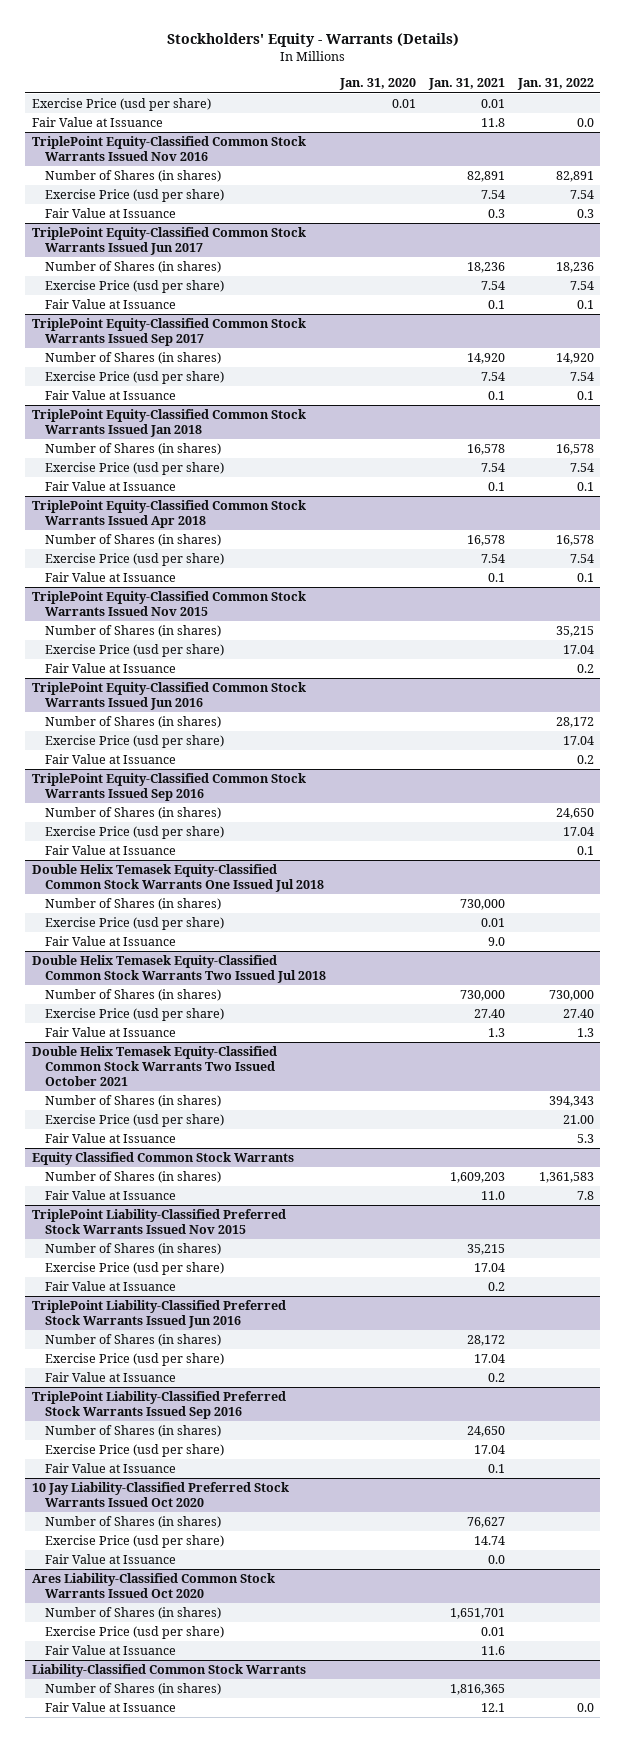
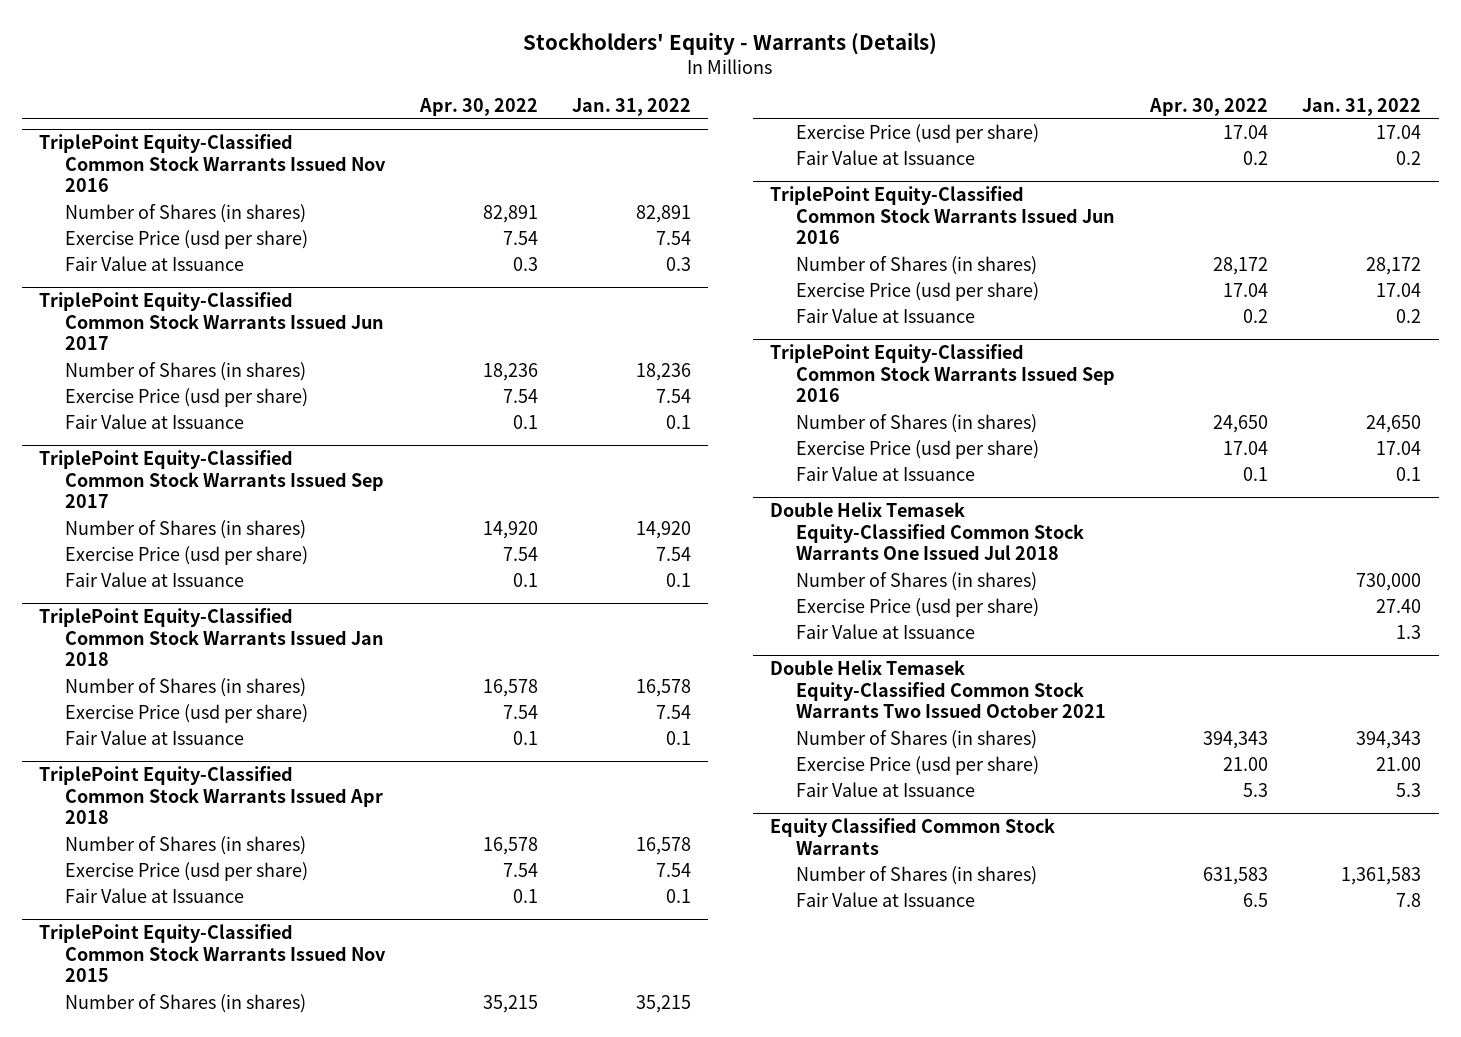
[338,78,416,91] Jan. 31, 2020 -> none
[427,78,505,91] Jan. 31, 2021 -> none
none -> [418,97,538,116] Apr. 30, 2022
[31,98,211,112] Exercise Price (usd per share) -> none
[31,117,163,128] Fair Value at Issuance -> none
[45,898,222,911] Number of Shares (in shares) -> none
[45,917,225,931] Exercise Price (usd per share) -> none
[45,936,177,947] Fair Value at Issuance -> none
[31,955,327,984] Double Helix Temasek Equity-Classified Common Stock Warrants Two Issued Jul 2018 -> none
[31,1209,286,1235] TriplePoint Liability-Classified Preferred Stock Warrants Issued Nov 2015 -> none
[45,1243,222,1256] Number of Shares (in shares) -> none
[45,1262,225,1276] Exercise Price (usd per share) -> none
[45,1281,177,1292] Fair Value at Issuance -> none
[31,1300,286,1329] TriplePoint Liability-Classified Preferred Stock Warrants Issued Jun 2016 -> none
[45,1334,222,1347] Number of Shares (in shares) -> none
[45,1353,225,1367] Exercise Price (usd per share) -> none
[45,1372,177,1383] Fair Value at Issuance -> none
[31,1391,286,1420] TriplePoint Liability-Classified Preferred Stock Warrants Issued Sep 2016 -> none
[45,1425,222,1438] Number of Shares (in shares) -> none
[45,1444,225,1458] Exercise Price (usd per share) -> none
[45,1463,177,1474] Fair Value at Issuance -> none
[31,1482,289,1508] 10 Jay Liability-Classified Preferred Stock Warrants Issued Oct 2020 -> none
[45,1516,222,1529] Number of Shares (in shares) -> none
[45,1535,225,1549] Exercise Price (usd per share) -> none
[45,1554,177,1565] Fair Value at Issuance -> none
[31,1573,275,1599] Ares Liability-Classified Common Stock Warrants Issued Oct 2020 -> none
[45,1607,222,1620] Number of Shares (in shares) -> none
[45,1626,225,1640] Exercise Price (usd per share) -> none
[45,1645,177,1656] Fair Value at Issuance -> none
[31,1664,306,1678] Liability-Classified Common Stock Warrants -> none
[45,1683,222,1696] Number of Shares (in shares) -> none
[45,1702,177,1713] Fair Value at Issuance -> none

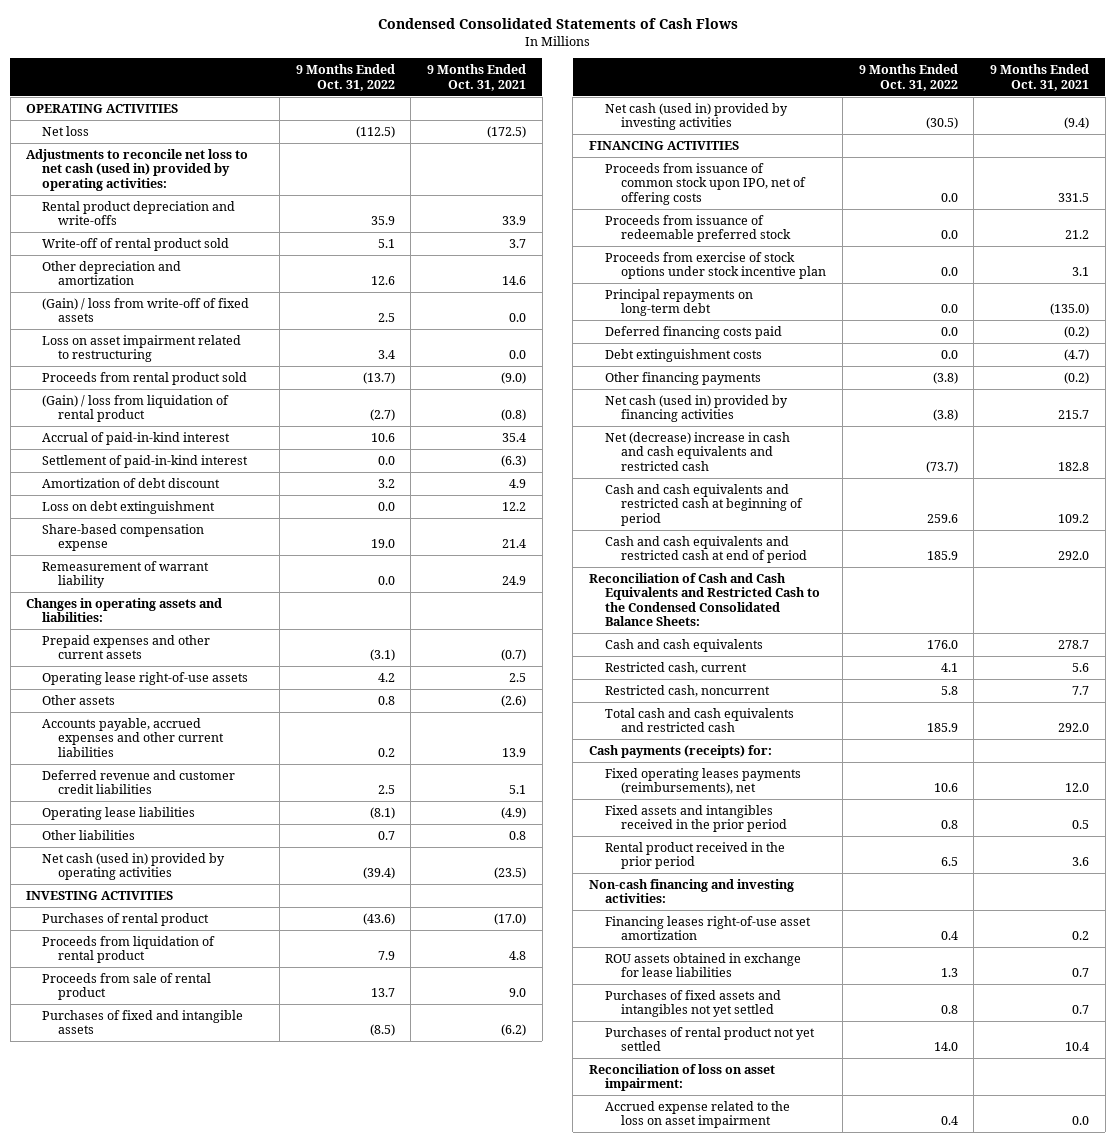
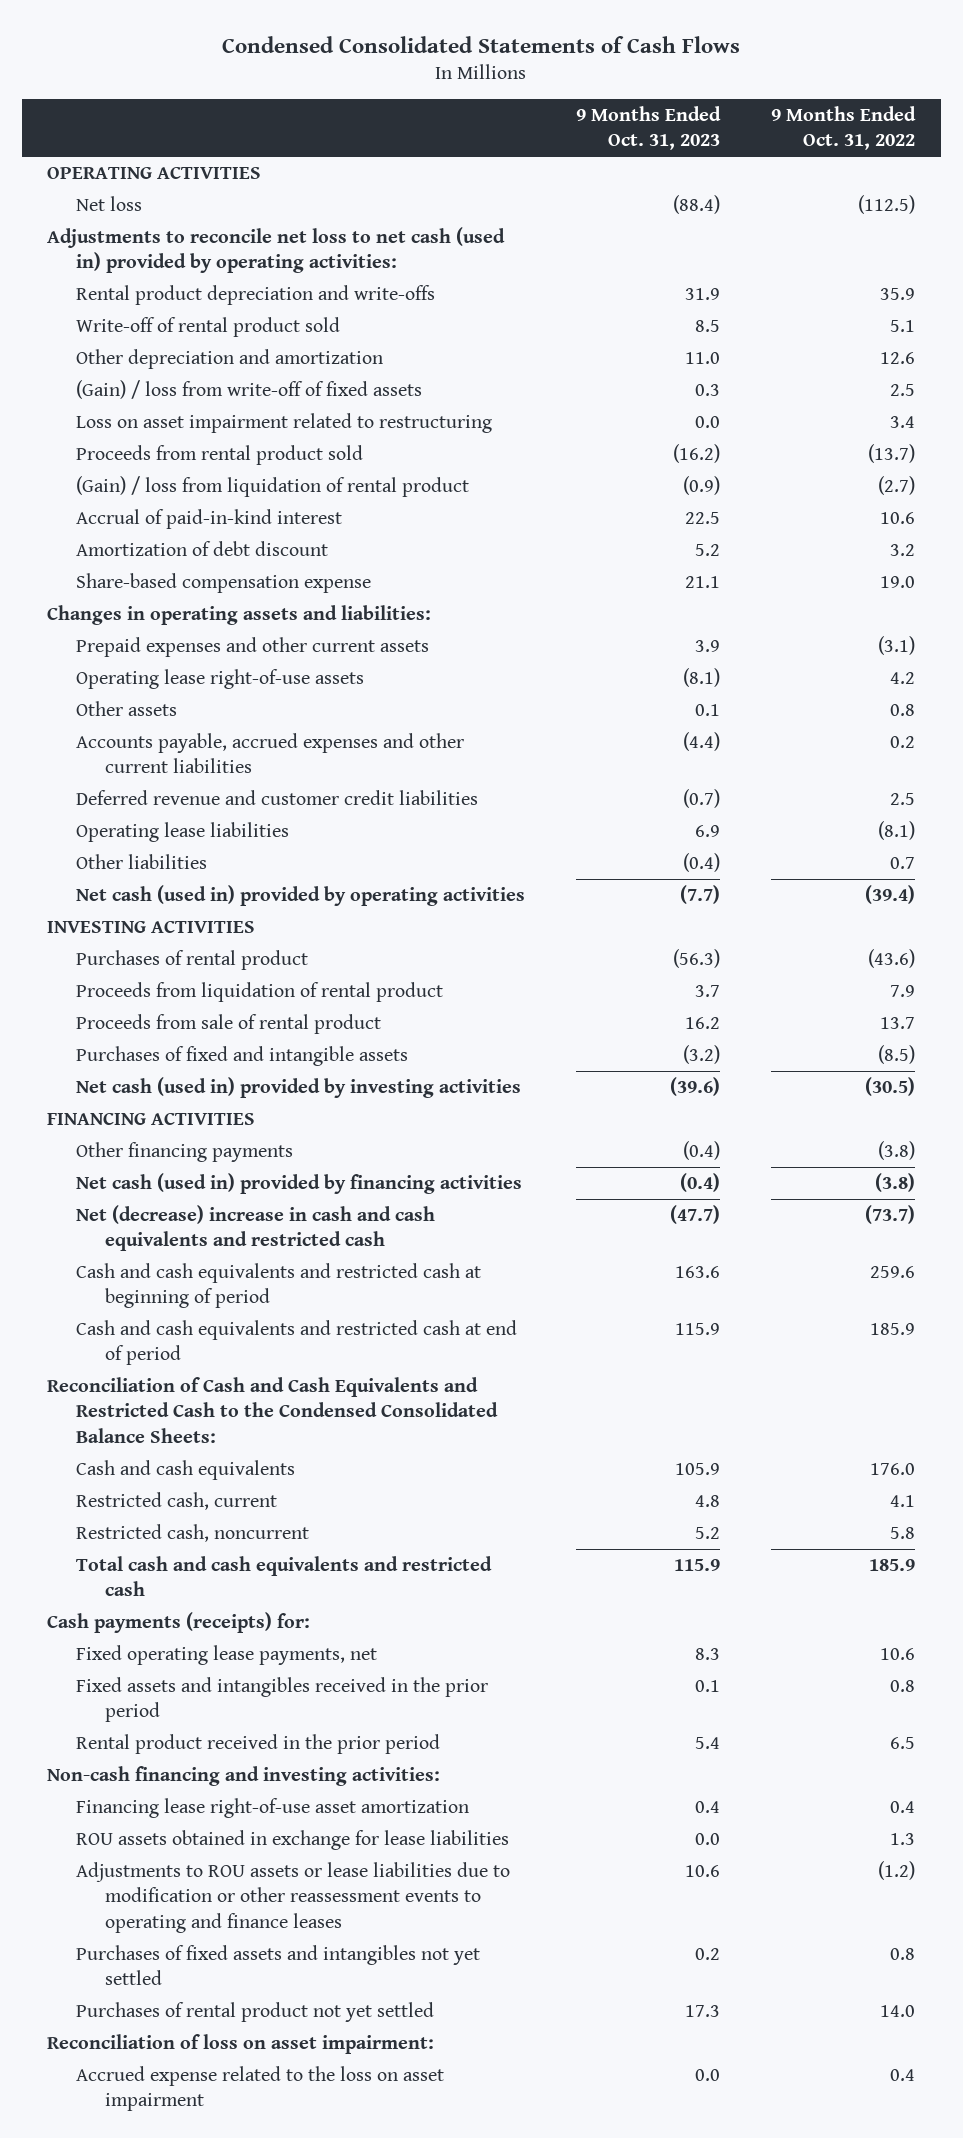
[426,64,526,91] 9 Months Ended Oct. 31, 2021 -> none
none -> [576,106,722,151] 9 Months Ended Oct. 31, 2023
[42,454,249,468] Settlement of paid-in-kind interest -> none
[42,500,216,514] Loss on debt extinguishment -> none
[42,560,210,589] Remeasurement of warrant liability -> none
[605,162,807,205] Proceeds from issuance of common stock upon IPO, net of offering costs -> none
[605,214,792,243] Proceeds from issuance of redeemable preferred stock -> none
[605,251,827,280] Proceeds from exercise of stock options under stock incentive plan -> none
[605,288,754,317] Principal repayments on long-term debt -> none
[605,325,783,339] Deferred financing costs paid -> none
[605,348,763,362] Debt extinguishment costs -> none
[605,767,802,795] Fixed operating leases payments (reimbursements), net -> [76,1645,378,1666] Fixed operating lease payments, net
[605,915,812,941] Financing leases right-of-use asset amortization -> [76,1798,470,1819] Financing lease right-of-use asset amortization
none -> [76,1862,511,1933] Adjustments to ROU assets or lease liabilities due to modification or other reassessment events to operating and finance leases

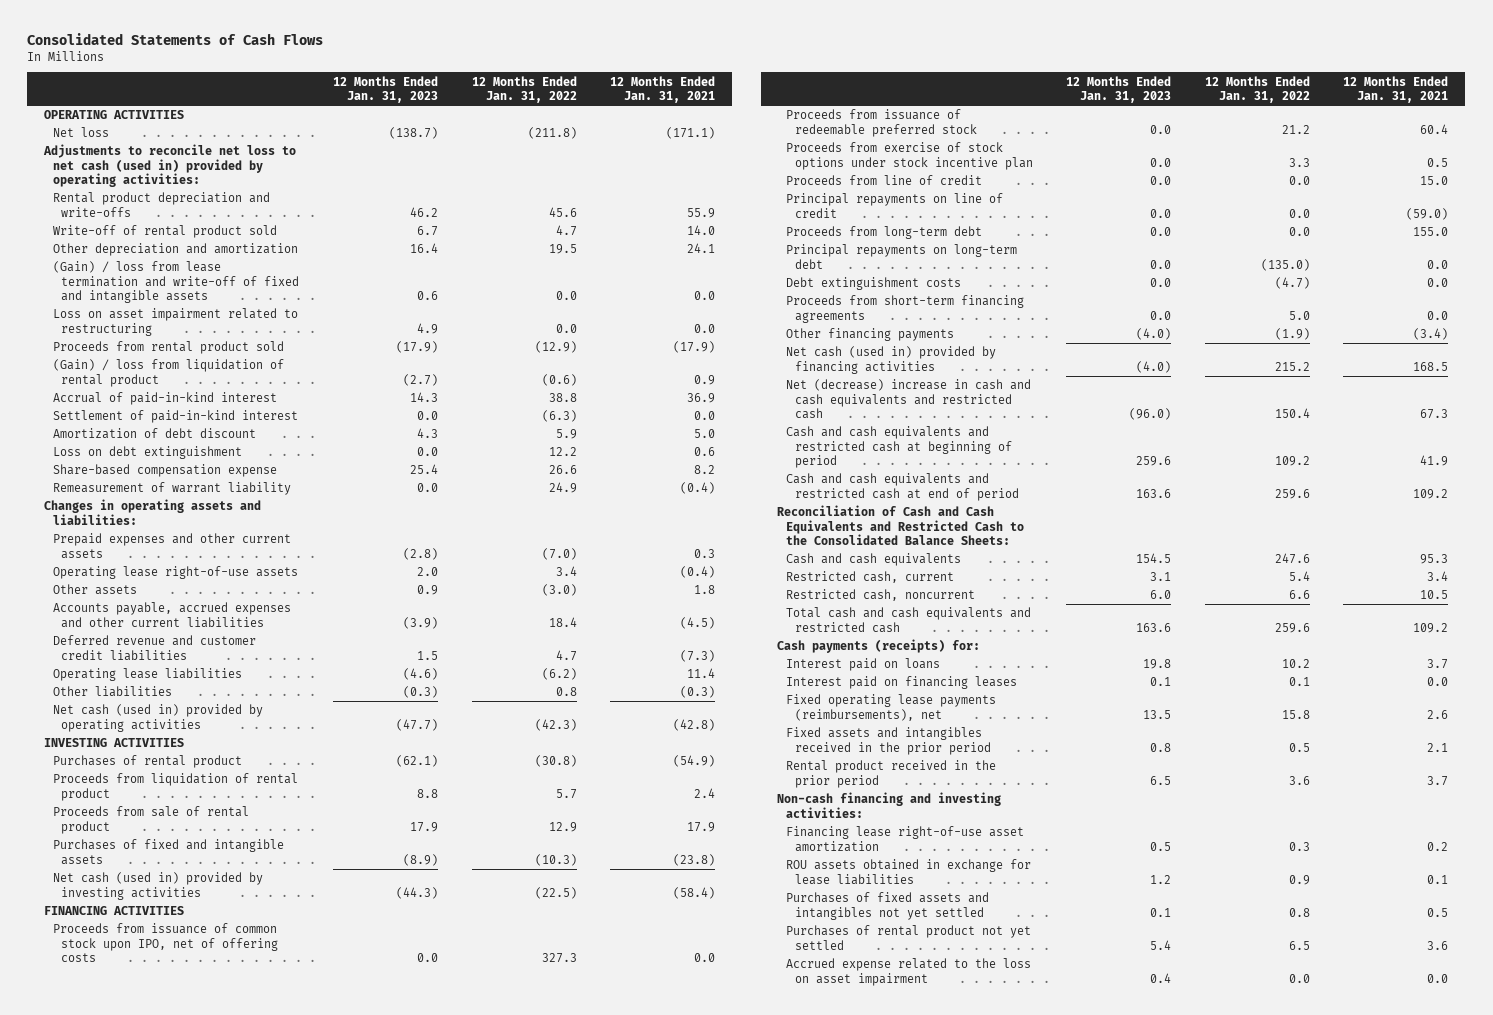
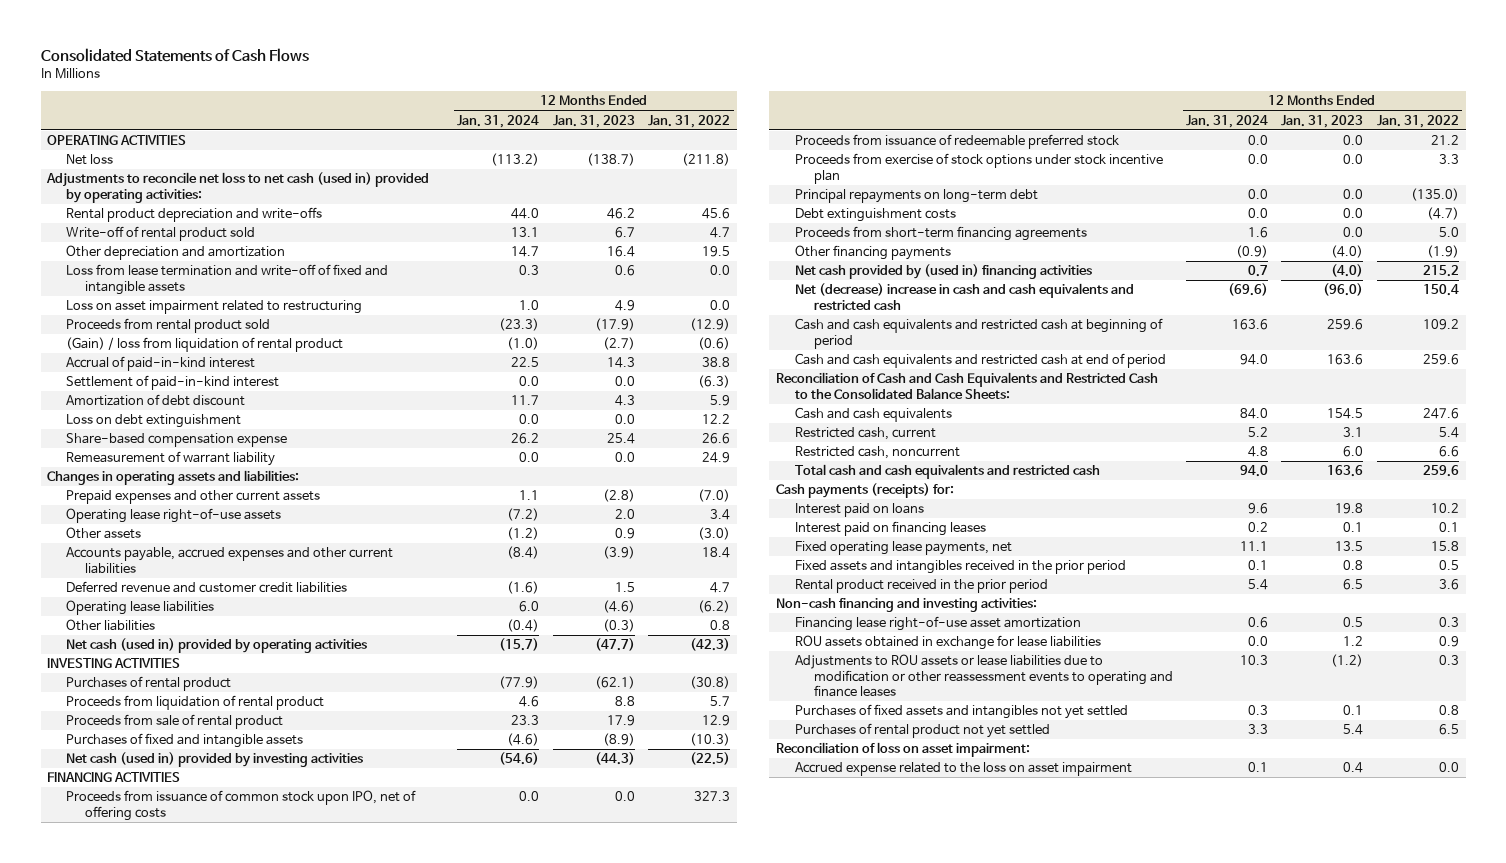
[610,75,716,103] 12 Months Ended Jan. 31, 2021 -> none
none -> [457,114,540,128] Jan. 31, 2024
[52,261,300,303] (Gain) / loss from lease termination and write-off of fixed and intangible assets -> [66,264,389,295] Loss from lease termination and write-off of fixed and intangible assets
[786,175,983,186] Proceeds from line of credit -> none
[786,193,1004,218] Principal repayments on line of credit -> none
[786,226,983,240] Proceeds from long-term debt -> none
[786,346,997,374] Net cash (used in) provided by financing activities -> [794,264,1092,280] Net cash provided by (used in) financing activities
[786,694,997,721] Fixed operating lease payments (reimbursements), net -> [794,541,1012,556] Fixed operating lease payments, net
none -> [794,654,1173,698] Adjustments to ROU assets or lease liabilities due to modification or other reassessment events to operating and finance leases
none -> [775,742,1030,758] Reconciliation of loss on asset impairment:

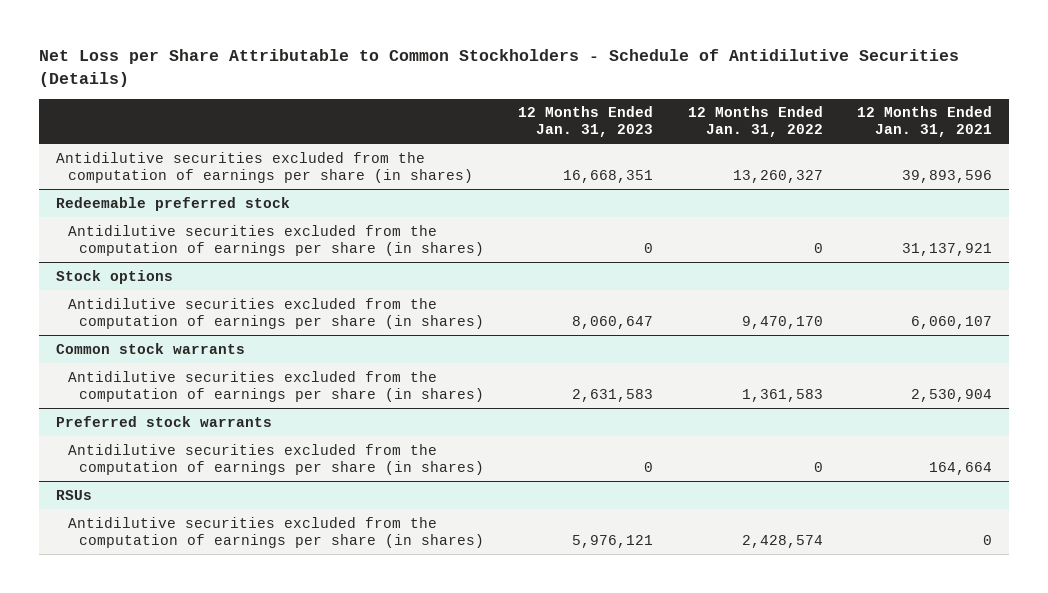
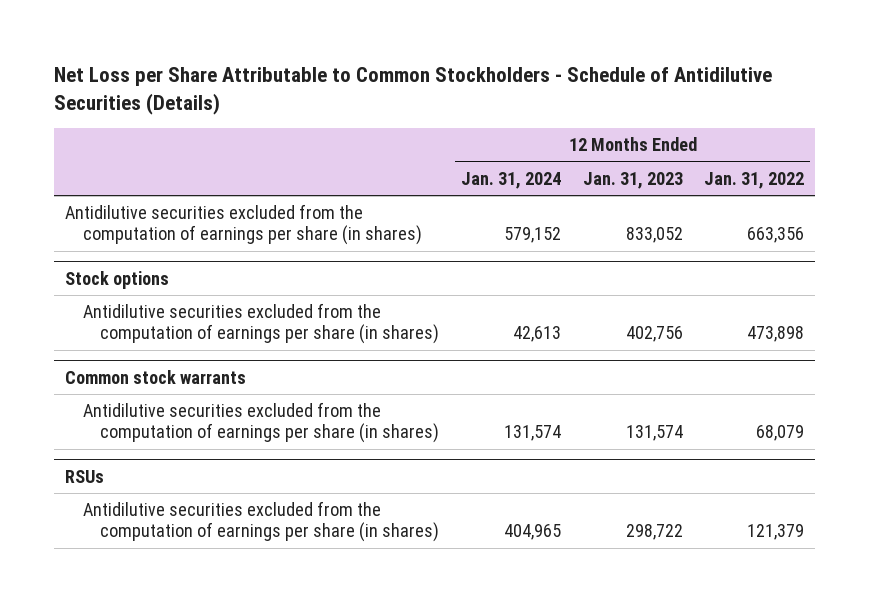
[856,106,992,138] 12 Months Ended Jan. 31, 2021 -> none
none -> [460,171,561,189] Jan. 31, 2024
[55,196,290,211] Redeemable preferred stock -> none
[67,224,485,256] Antidilutive securities excluded from the computation of earnings per share (in shares) -> none
[563,169,654,183] 16,668,351 -> [625,226,683,243] 833,052
[732,169,823,183] 13,260,327 -> [747,226,805,243] 663,356
[572,315,654,329] 8,060,647 -> [625,325,683,342] 402,756
[741,315,823,329] 9,470,170 -> [747,325,805,342] 473,898
[55,415,272,427] Preferred stock warrants -> none
[67,443,485,475] Antidilutive securities excluded from the computation of earnings per share (in shares) -> none
[572,388,654,402] 2,631,583 -> [625,424,683,441] 131,574
[741,388,823,402] 1,361,583 -> [756,424,805,441] 68,079
[572,534,654,548] 5,976,121 -> [625,523,683,540] 298,722
[741,534,823,548] 2,428,574 -> [747,523,805,540] 121,379

